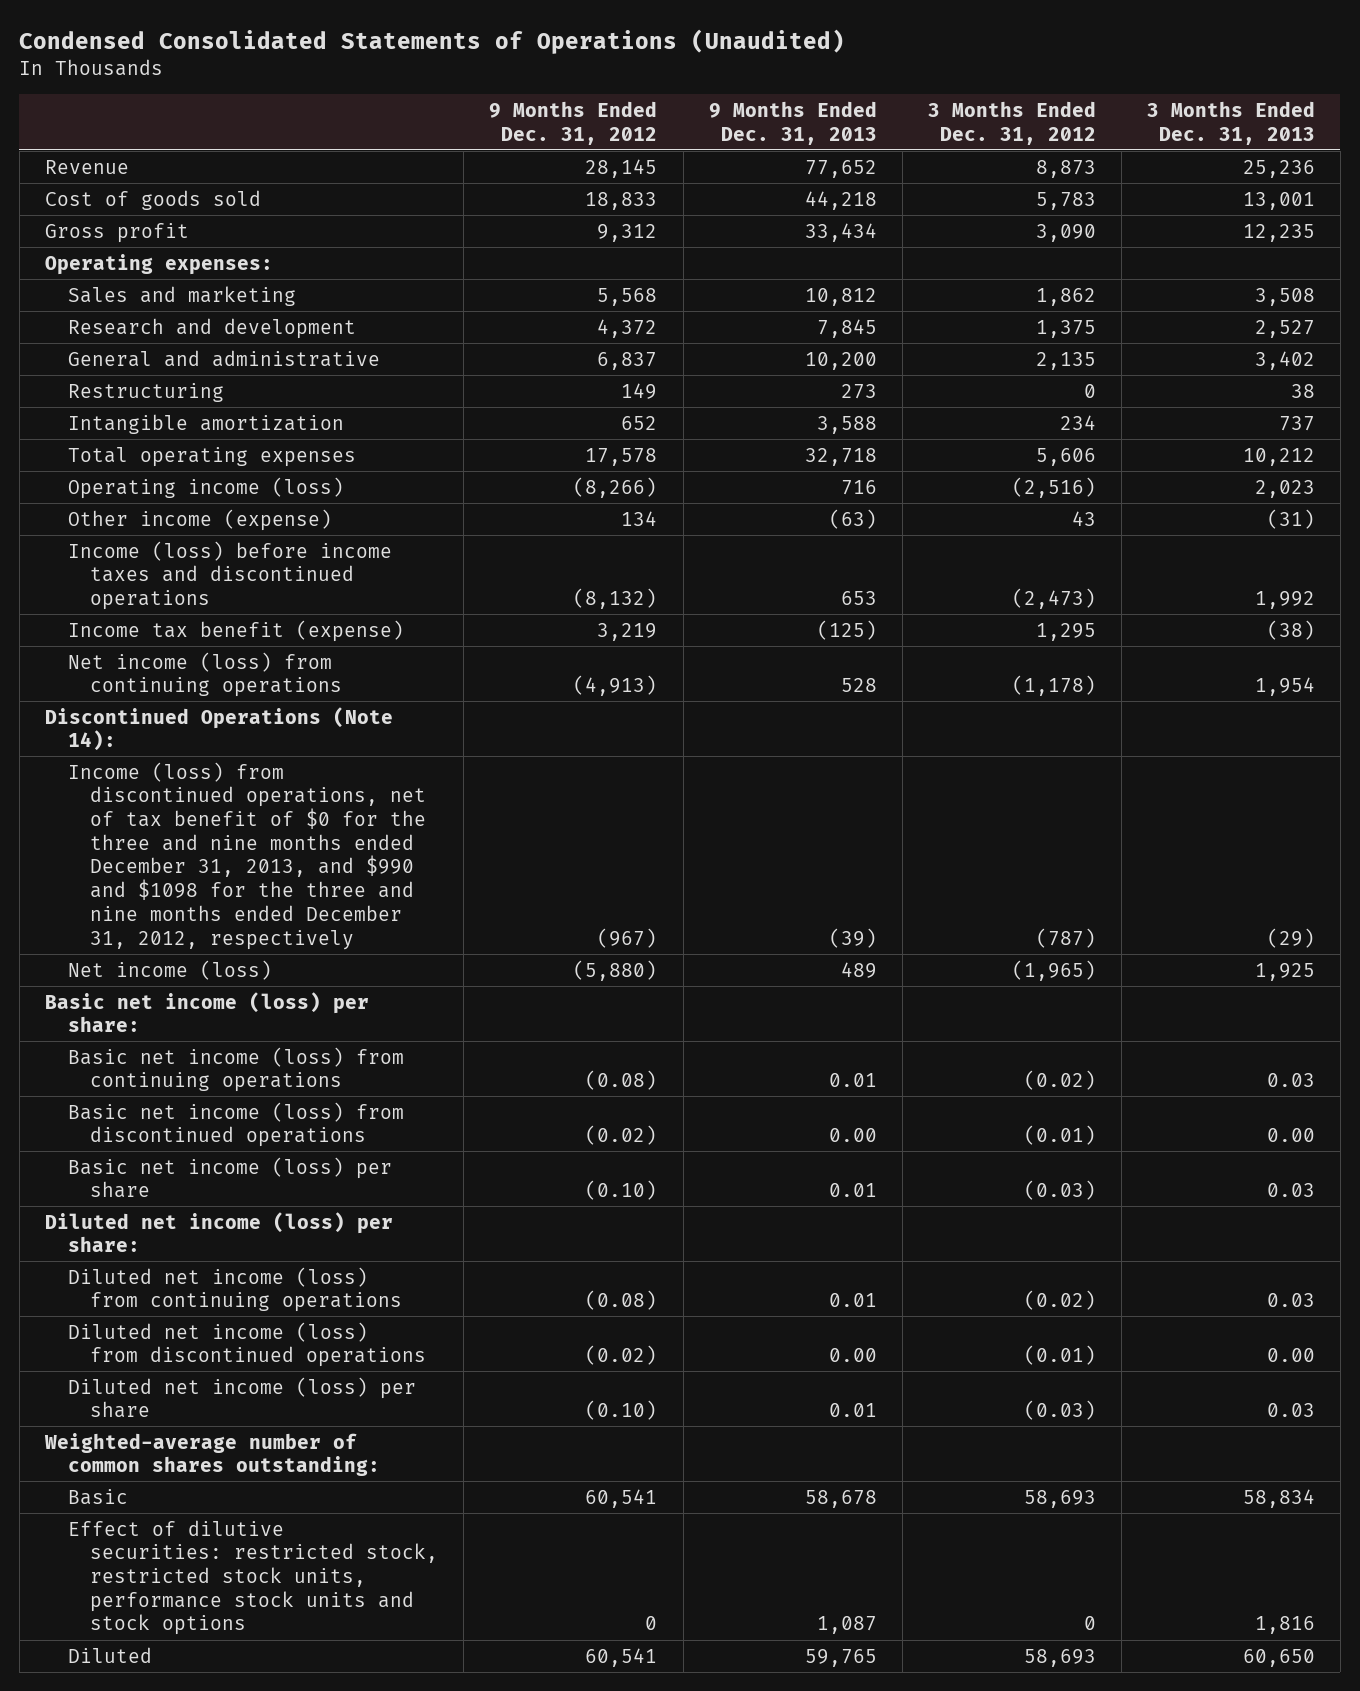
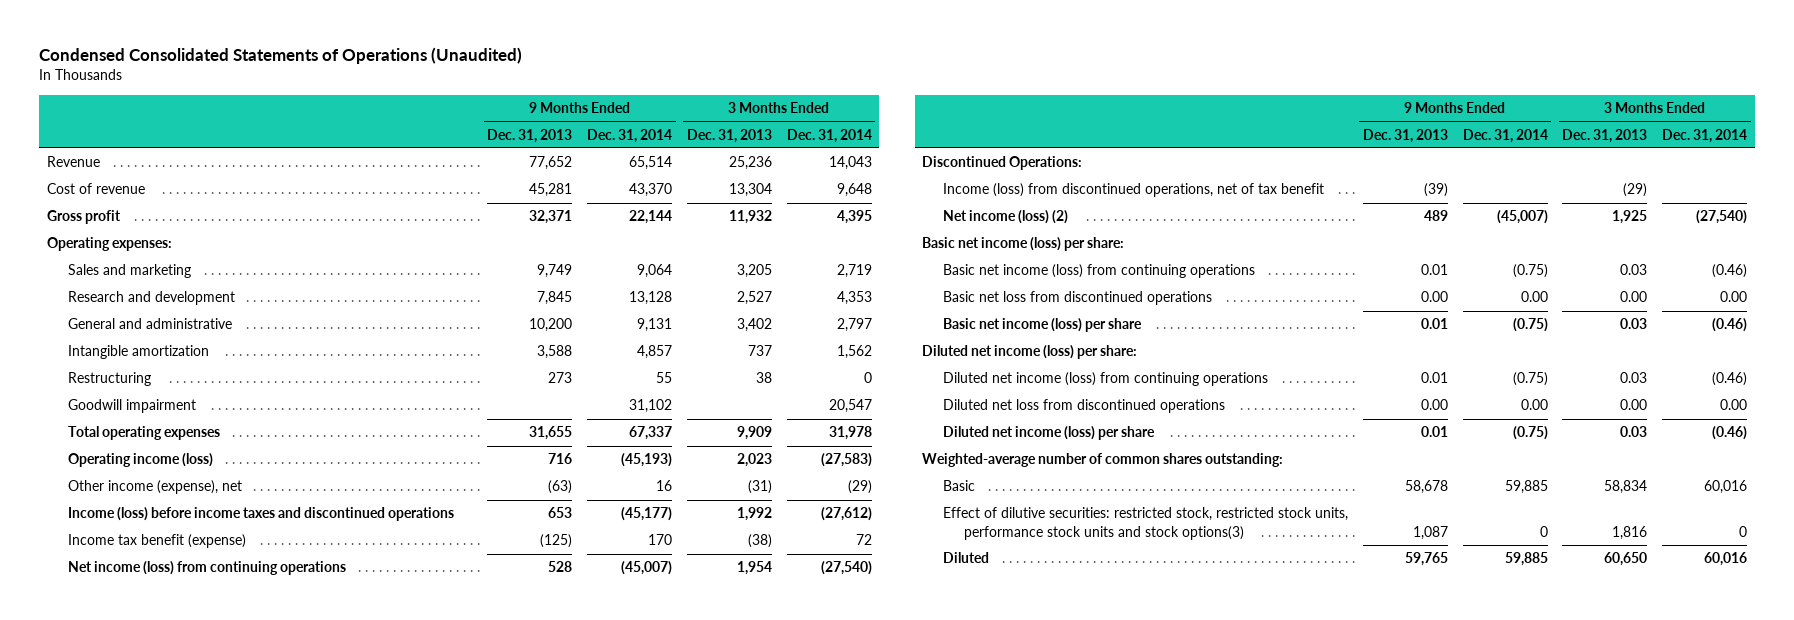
[489,100,658,145] 9 Months Ended Dec. 31, 2012 -> none
[927,100,1096,145] 3 Months Ended Dec. 31, 2012 -> none
none -> [587,128,673,143] Dec. 31, 2014
none -> [786,128,872,143] Dec. 31, 2014
[45,189,262,210] Cost of goods sold -> none
none -> [46,183,145,195] Cost of revenue
[804,222,877,242] 33,434 -> [529,210,573,225] 32,371
[1242,223,1315,242] 12,235 -> [728,210,772,225] 11,932
[804,287,877,306] 10,812 -> [537,264,573,279] 9,749
[1254,287,1315,306] 3,508 -> [736,264,772,279] 3,205
[67,382,224,402] Restructuring -> [67,372,151,387] Restructuring
none -> [67,399,196,414] Goodwill impairment
[804,447,877,466] 32,718 -> [529,426,573,441] 31,655
[1242,447,1315,466] 10,212 -> [736,426,772,441] 9,909
[67,508,332,531] Other income (expense) -> [67,480,242,495] Other income (expense), net
[45,706,394,752] Discontinued Operations (Note 14): -> [922,156,1083,171] Discontinued Operations:
[67,761,427,950] Income (loss) from discontinued operations, net of tax benefit of $0 for the three and nine months ended December 31, 2013, and $990 and $1098 for the three and nine months ended December 31, 2012, respectively -> [943,183,1325,198] Income (loss) from discontinued operations, net of tax benefit
[67,959,272,980] Net income (loss) -> [943,210,1069,225] Net income (loss) (2)
[67,1101,404,1148] Basic net income (loss) from discontinued operations -> [943,291,1213,306] Basic net loss from discontinued operations
[67,1321,427,1368] Diluted net income (loss) from discontinued operations -> [943,399,1226,414] Diluted net loss from discontinued operations
[67,1519,439,1636] Effect of dilutive securities: restricted stock, restricted stock units, performance stock units and stock options -> [943,507,1349,540] Effect of dilutive securities: restricted stock, restricted stock units, performance stock units and stock options(3)

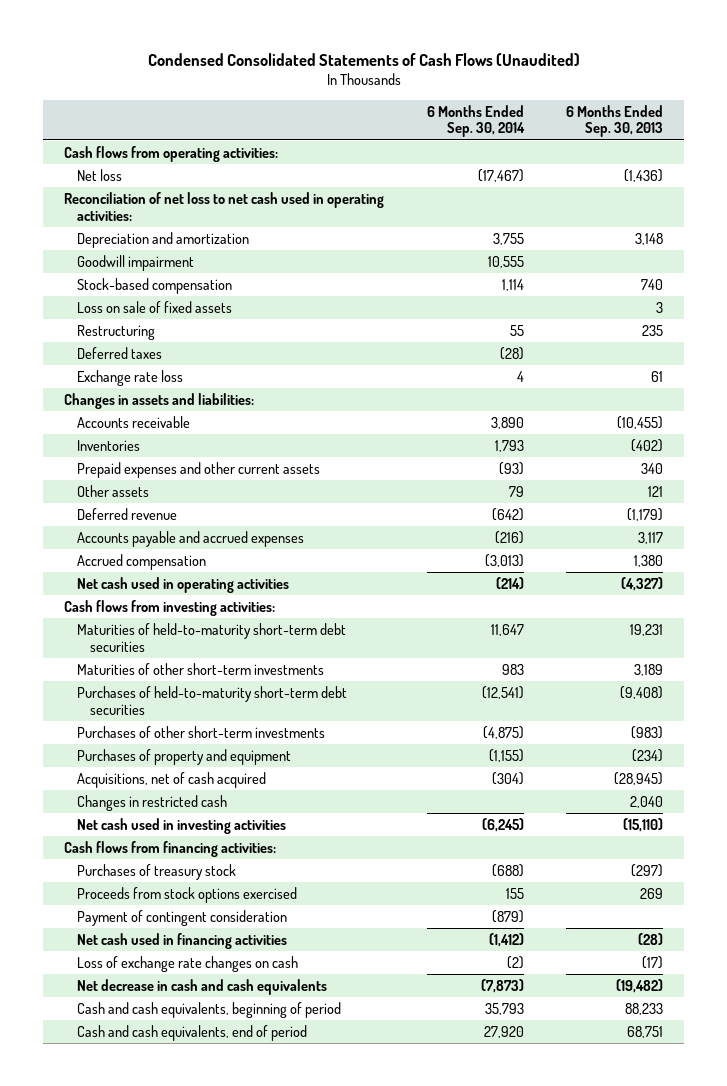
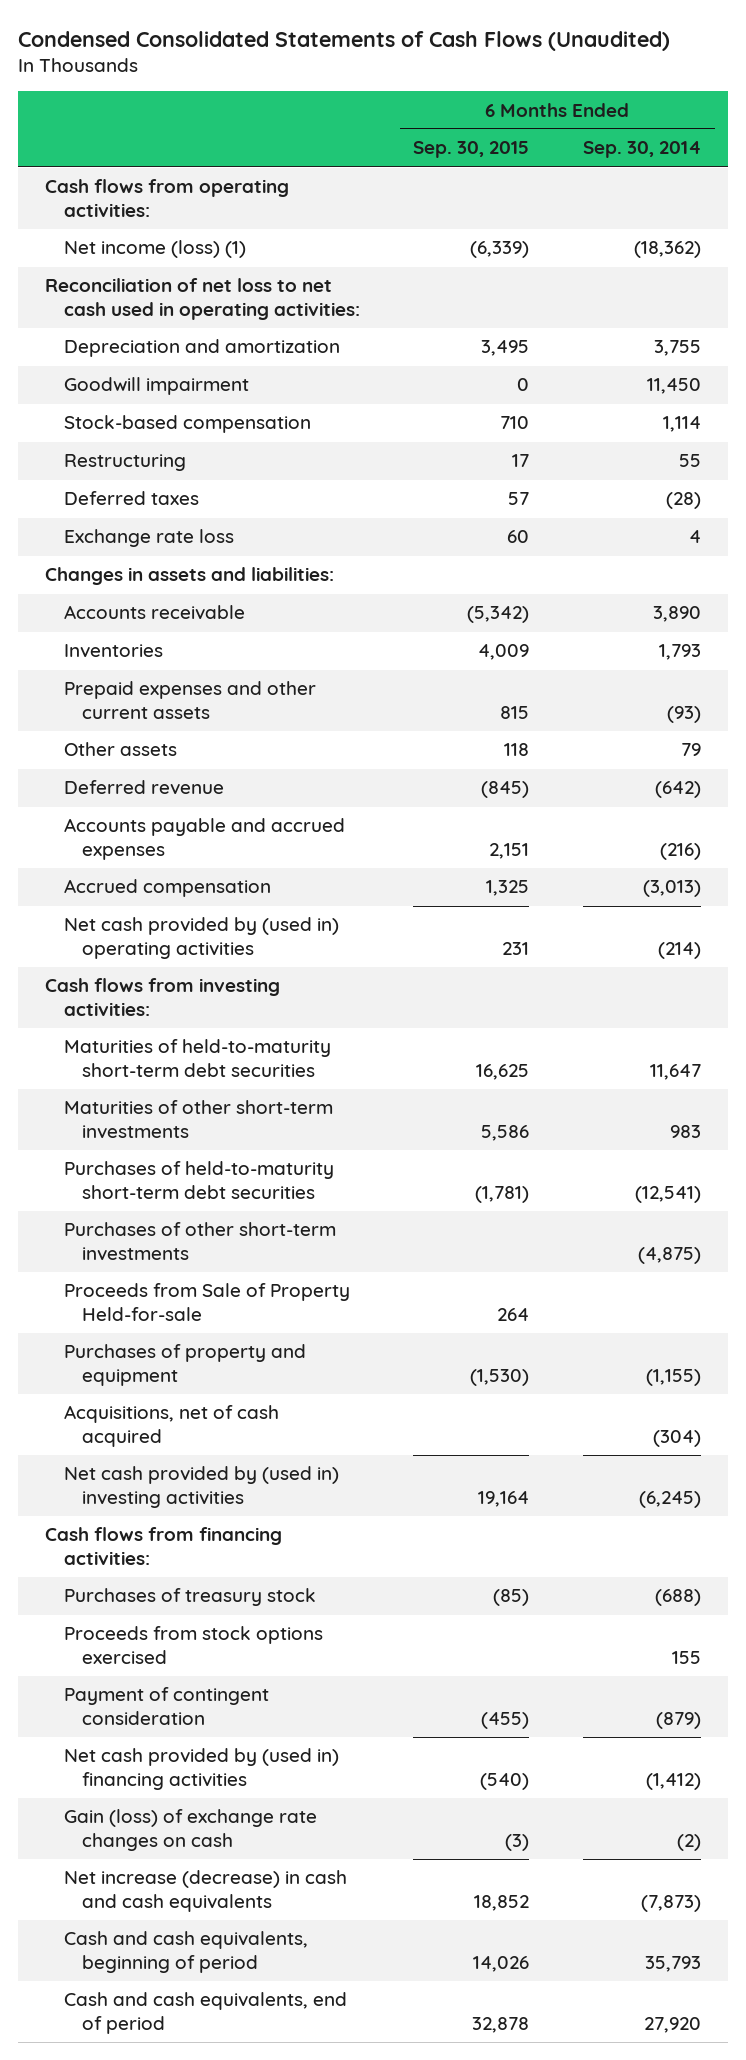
[565,104,663,138] 6 Months Ended Sep. 30, 2013 -> none
none -> [413,141,530,159] Sep. 30, 2015
[77,168,123,181] Net loss -> [63,240,246,259] Net income (loss) (1)
[477,168,524,182] (17,467) -> [634,241,702,259] (18,362)
[487,255,524,268] 10,555 -> [647,378,702,395] 11,450
[77,300,233,313] Loss on sale of fixed assets -> none
[77,576,290,593] Net cash used in operating activities -> [63,917,339,959] Net cash provided by (used in) operating activities
none -> [63,1283,350,1321] Proceeds from Sale of Property Held-for-sale
[77,794,228,811] Changes in restricted cash -> none
[77,817,287,834] Net cash used in investing activities -> [63,1466,339,1508] Net cash provided by (used in) investing activities
[77,932,288,949] Net cash used in financing activities -> [63,1748,339,1790] Net cash provided by (used in) financing activities
[77,955,299,972] Loss of exchange rate changes on cash -> [63,1809,317,1851] Gain (loss) of exchange rate changes on cash
[77,978,328,995] Net decrease in cash and cash equivalents -> [63,1870,347,1912] Net increase (decrease) in cash and cash equivalents

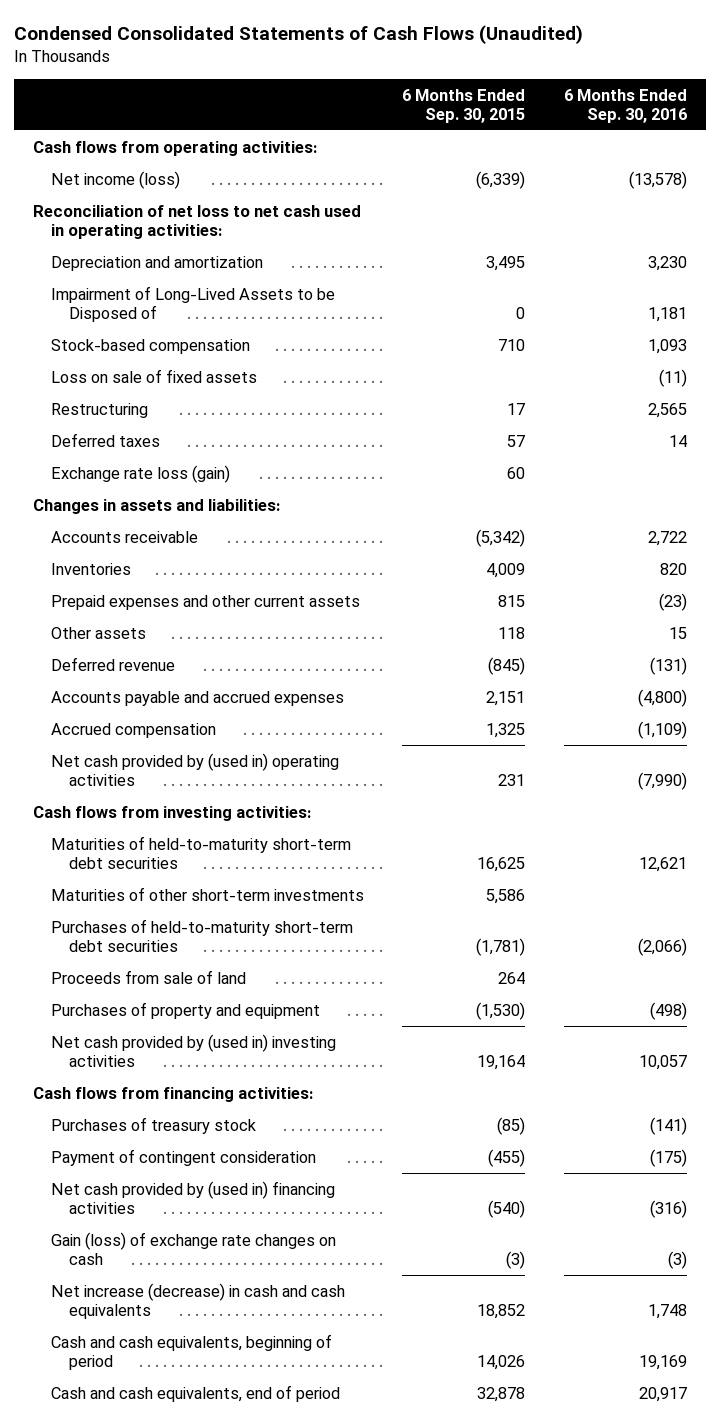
[583,141,702,159] Sep. 30, 2014 -> none
none -> [563,88,687,123] 6 Months Ended Sep. 30, 2016
[63,240,246,259] Net income (loss) (1) -> [50,170,180,189] Net income (loss)
[63,377,249,396] Goodwill impairment -> none
none -> [50,285,335,323] Impairment of Long-Lived Assets to be Disposed of
none -> [50,368,257,383] Loss on sale of fixed assets
[63,529,234,548] Exchange rate loss -> [50,464,230,483] Exchange rate loss (gain)
[63,1222,336,1261] Purchases of other short-term investments -> none
[63,1283,350,1321] Proceeds from Sale of Property Held-for-sale -> [50,969,246,984] Proceeds from sale of land
[63,1405,279,1447] Acquisitions, net of cash acquired -> none
[63,1626,323,1664] Proceeds from stock options exercised -> none

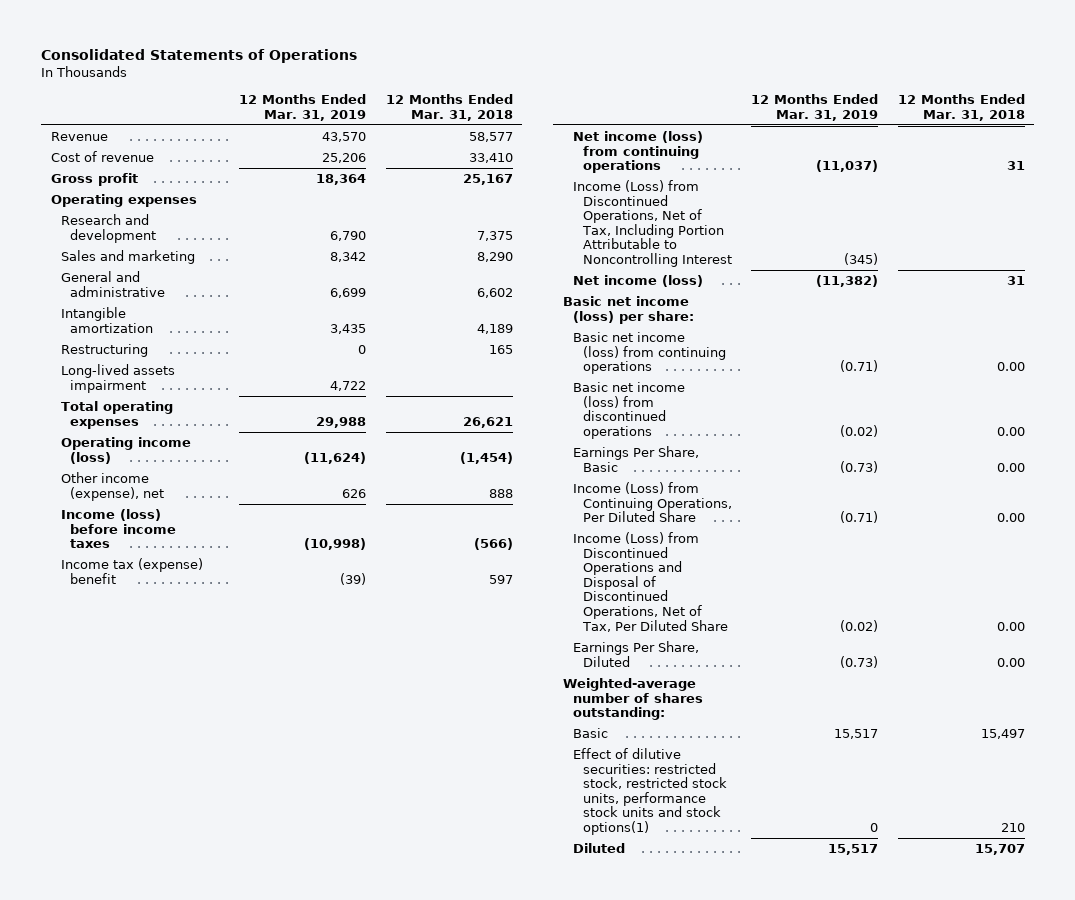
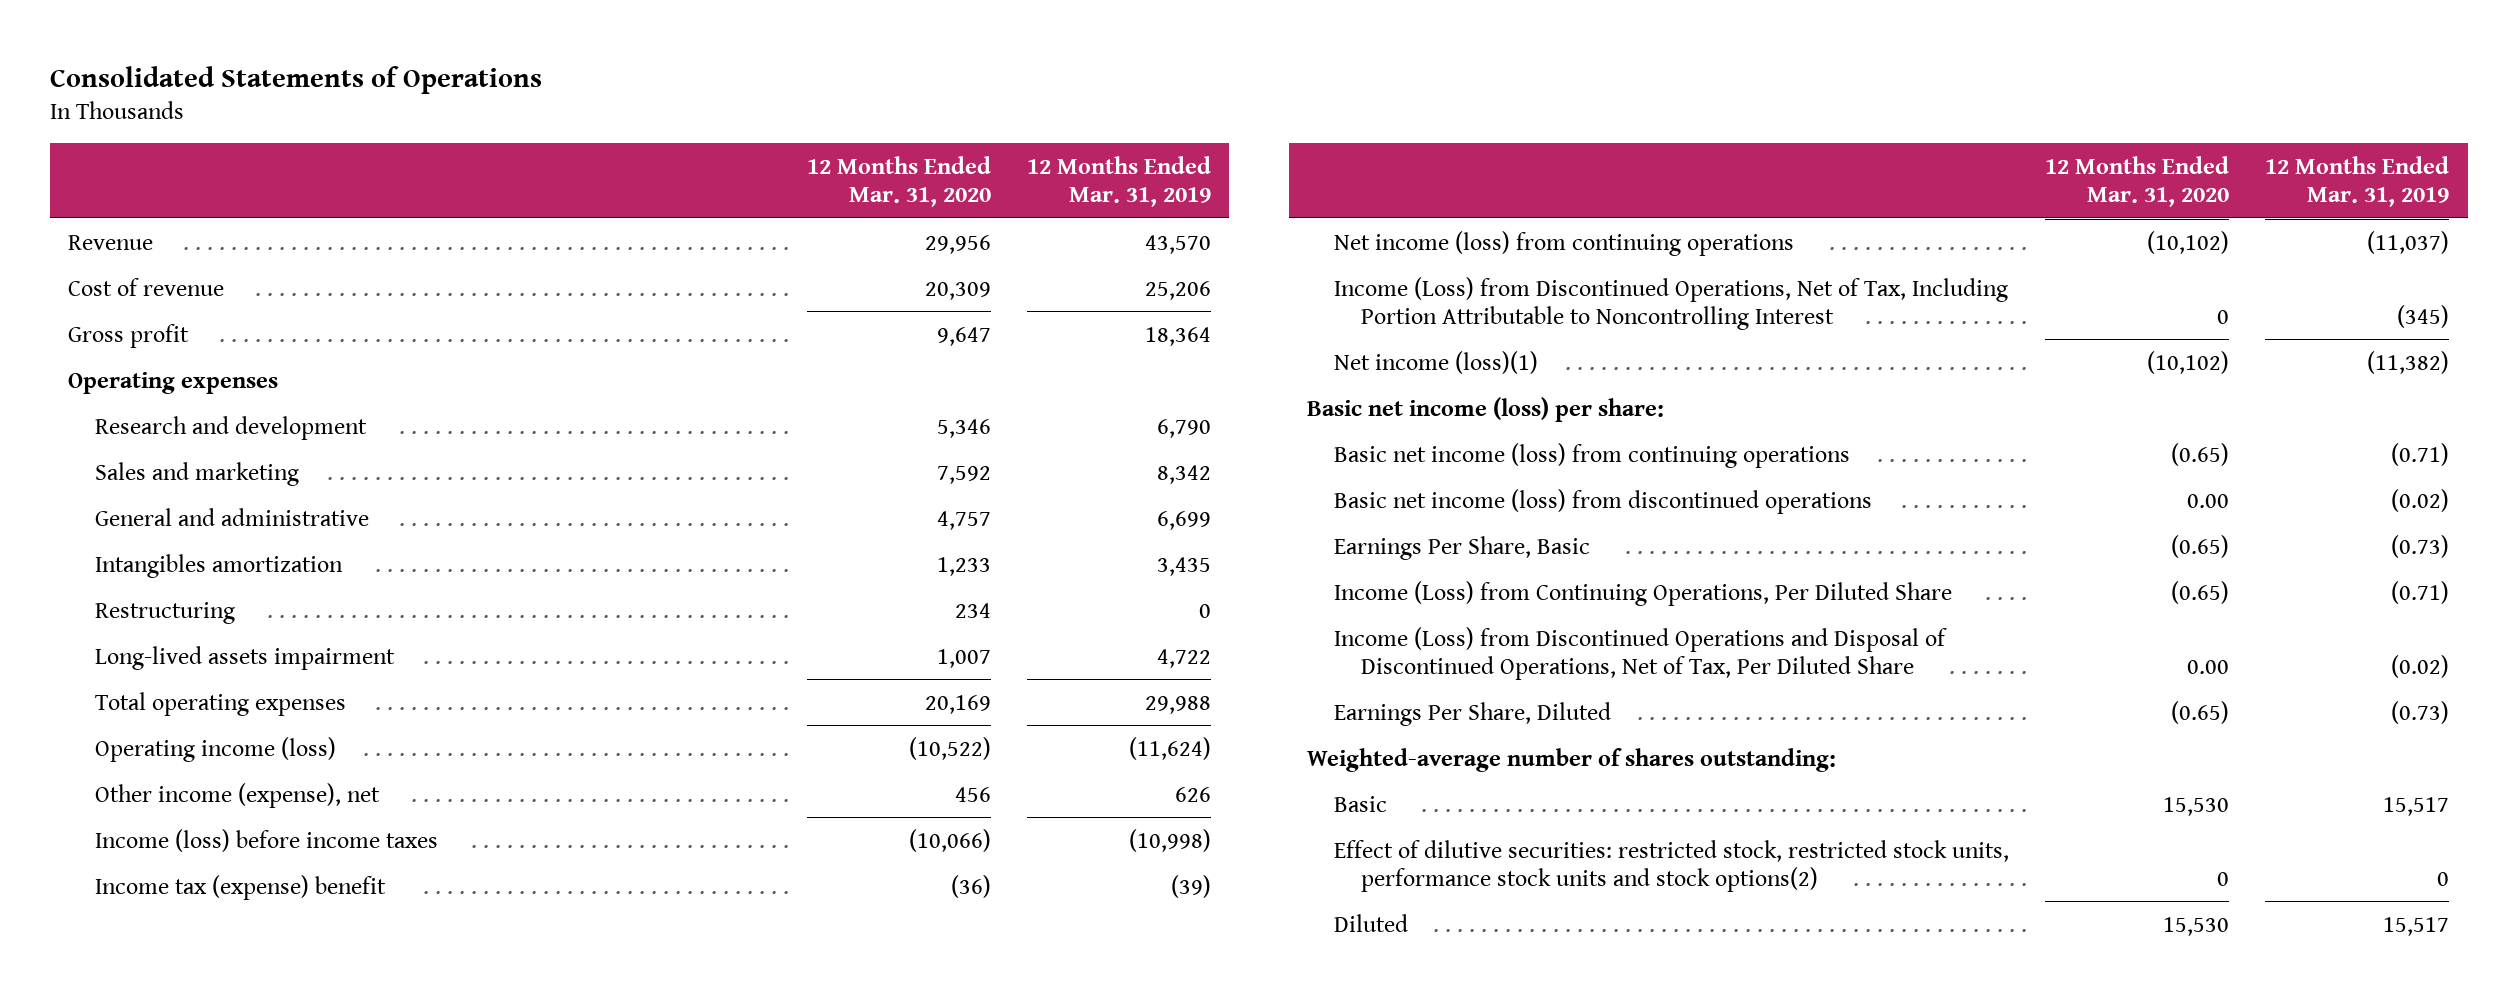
[385,94,513,121] 12 Months Ended Mar. 31, 2018 -> none
none -> [806,155,991,207] 12 Months Ended Mar. 31, 2020
[60,307,154,333] Intangible amortization -> [95,553,344,578] Intangibles amortization
[572,275,703,288] Net income (loss) -> [1333,350,1538,374] Net income (loss)(1)
[572,748,727,836] Effect of dilutive securities: restricted stock, restricted stock units, performance stock units and stock options(1) -> [1333,839,2009,892] Effect of dilutive securities: restricted stock, restricted stock units, performance stock units and stock options(2)

